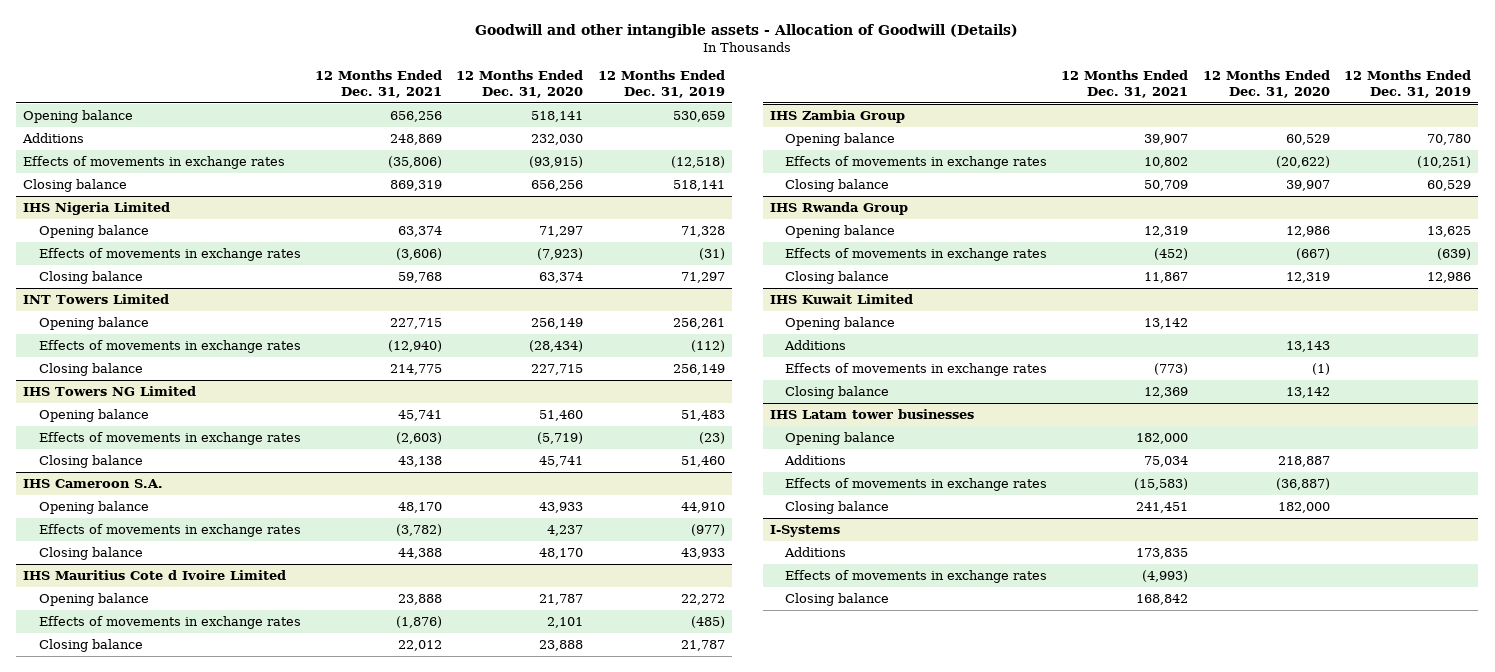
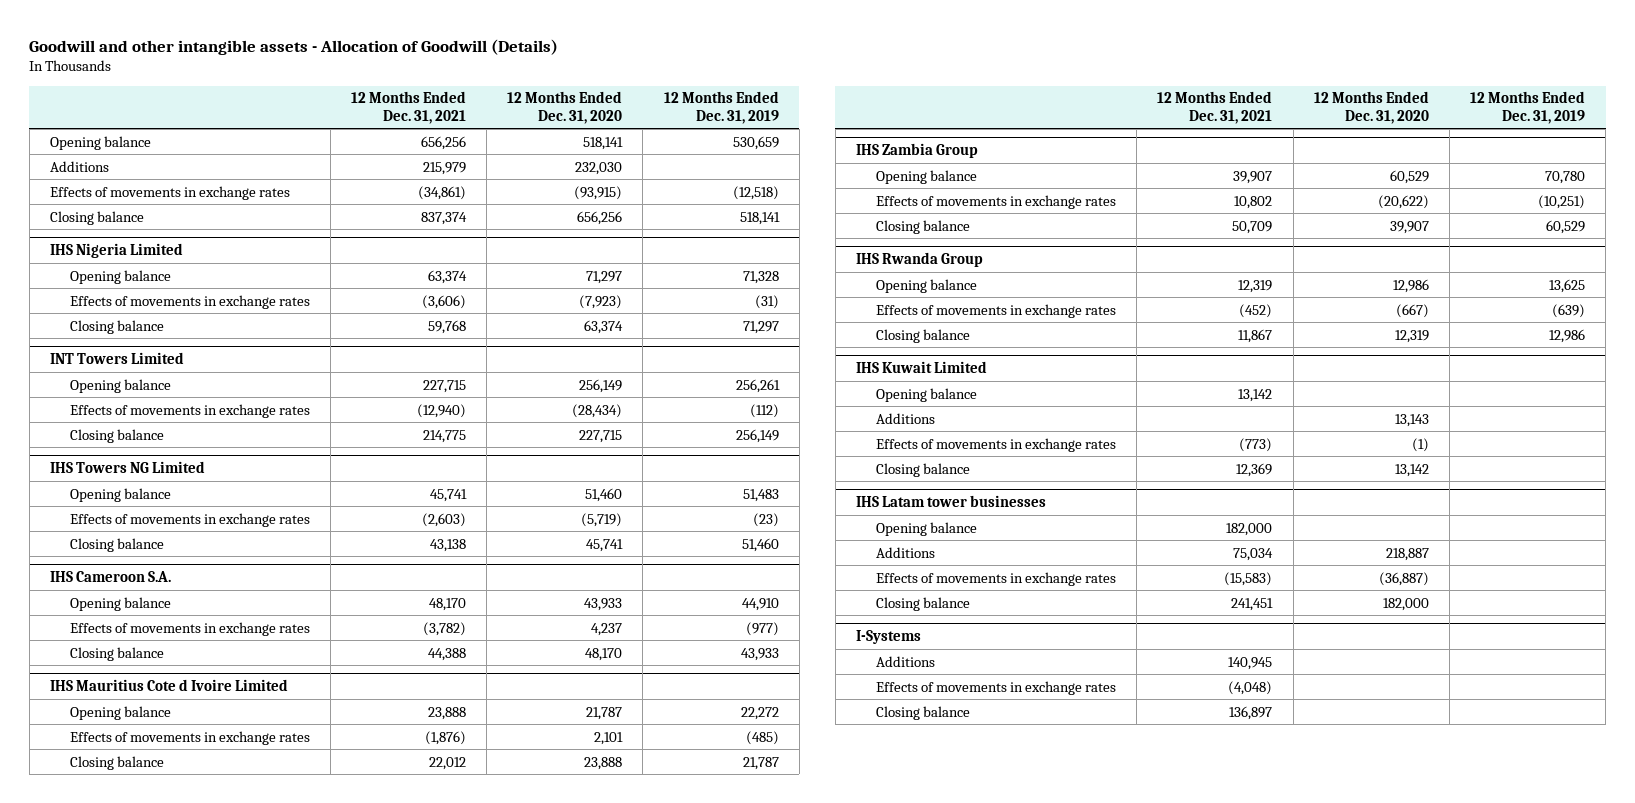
[390,133,443,145] 248,869 -> [423,161,467,175] 215,979
[388,155,443,168] (35,806) -> [418,185,467,200] (34,861)
[390,179,443,191] 869,319 -> [421,211,468,225] 837,374
[1136,547,1189,559] 173,835 -> [1228,656,1273,670] 140,945
[1142,569,1189,582] (4,993) -> [1228,680,1273,695] (4,048)
[1136,593,1189,605] 168,842 -> [1229,705,1273,720] 136,897

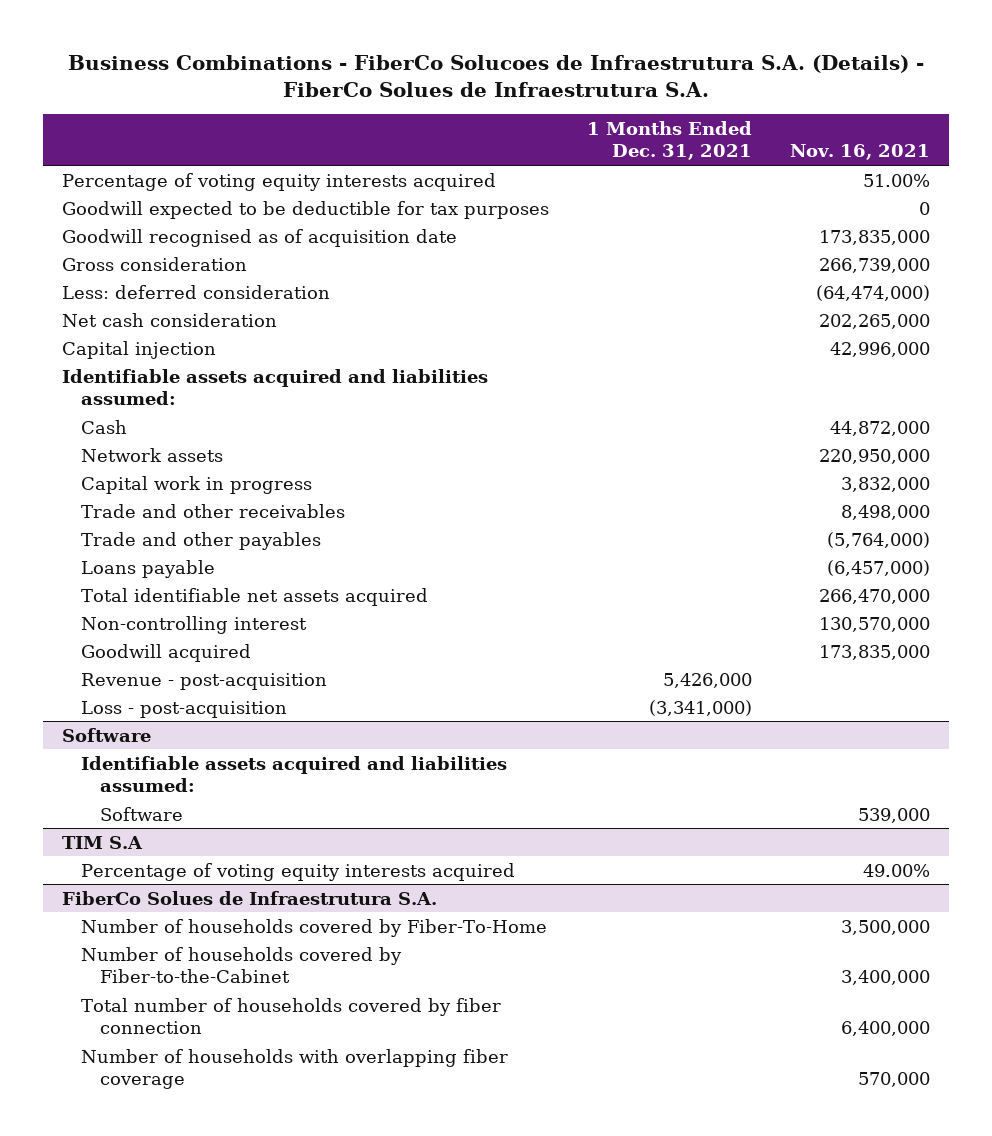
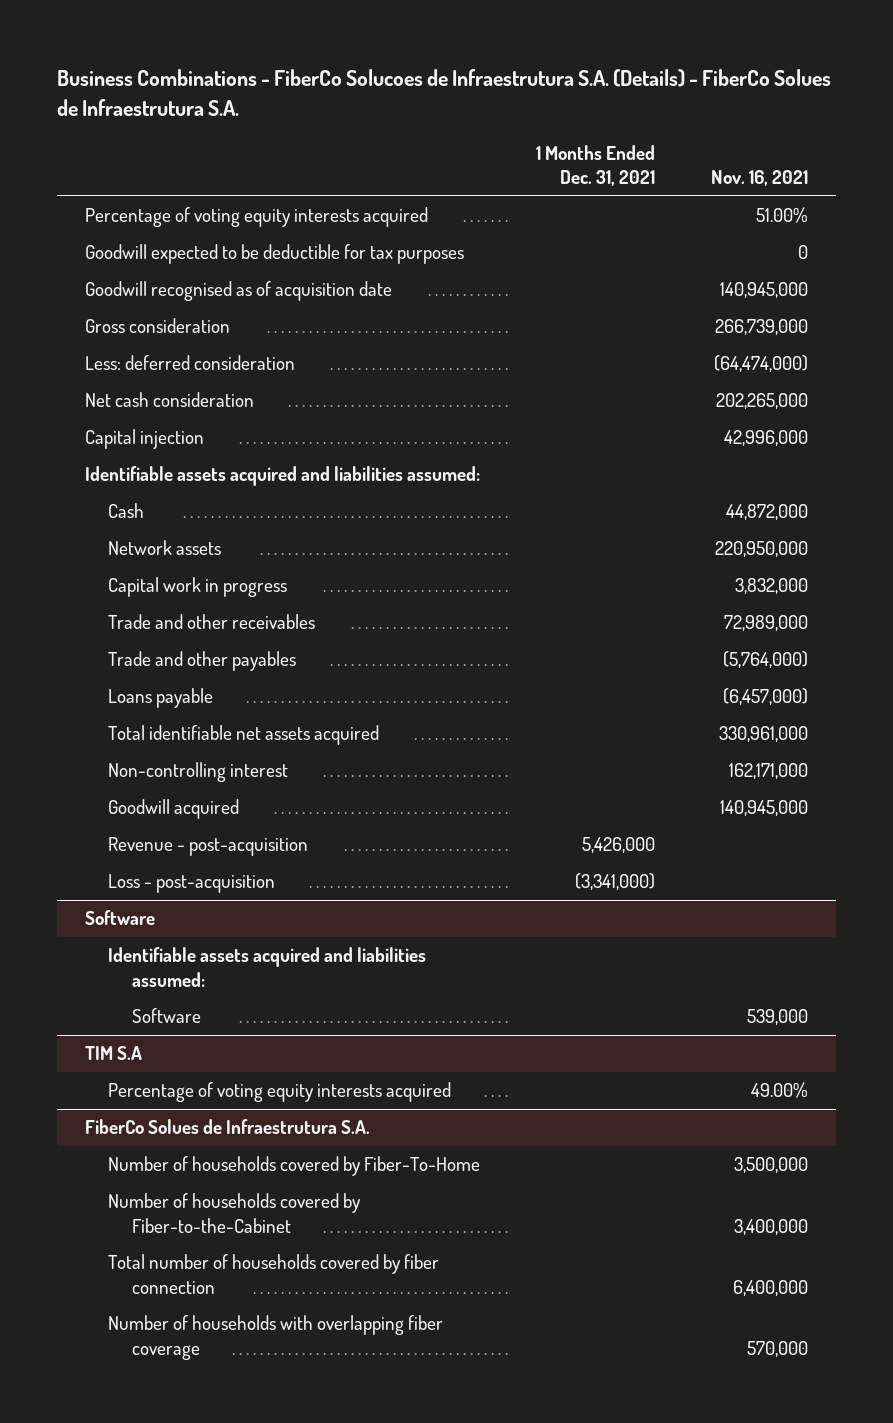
[818,229,930,245] 173,835,000 -> [719,282,808,299] 140,945,000
[840,504,930,520] 8,498,000 -> [723,615,808,632] 72,989,000
[818,588,930,604] 266,470,000 -> [718,726,808,743] 330,961,000
[818,616,930,632] 130,570,000 -> [728,763,808,780] 162,171,000
[818,644,930,660] 173,835,000 -> [719,800,808,817] 140,945,000

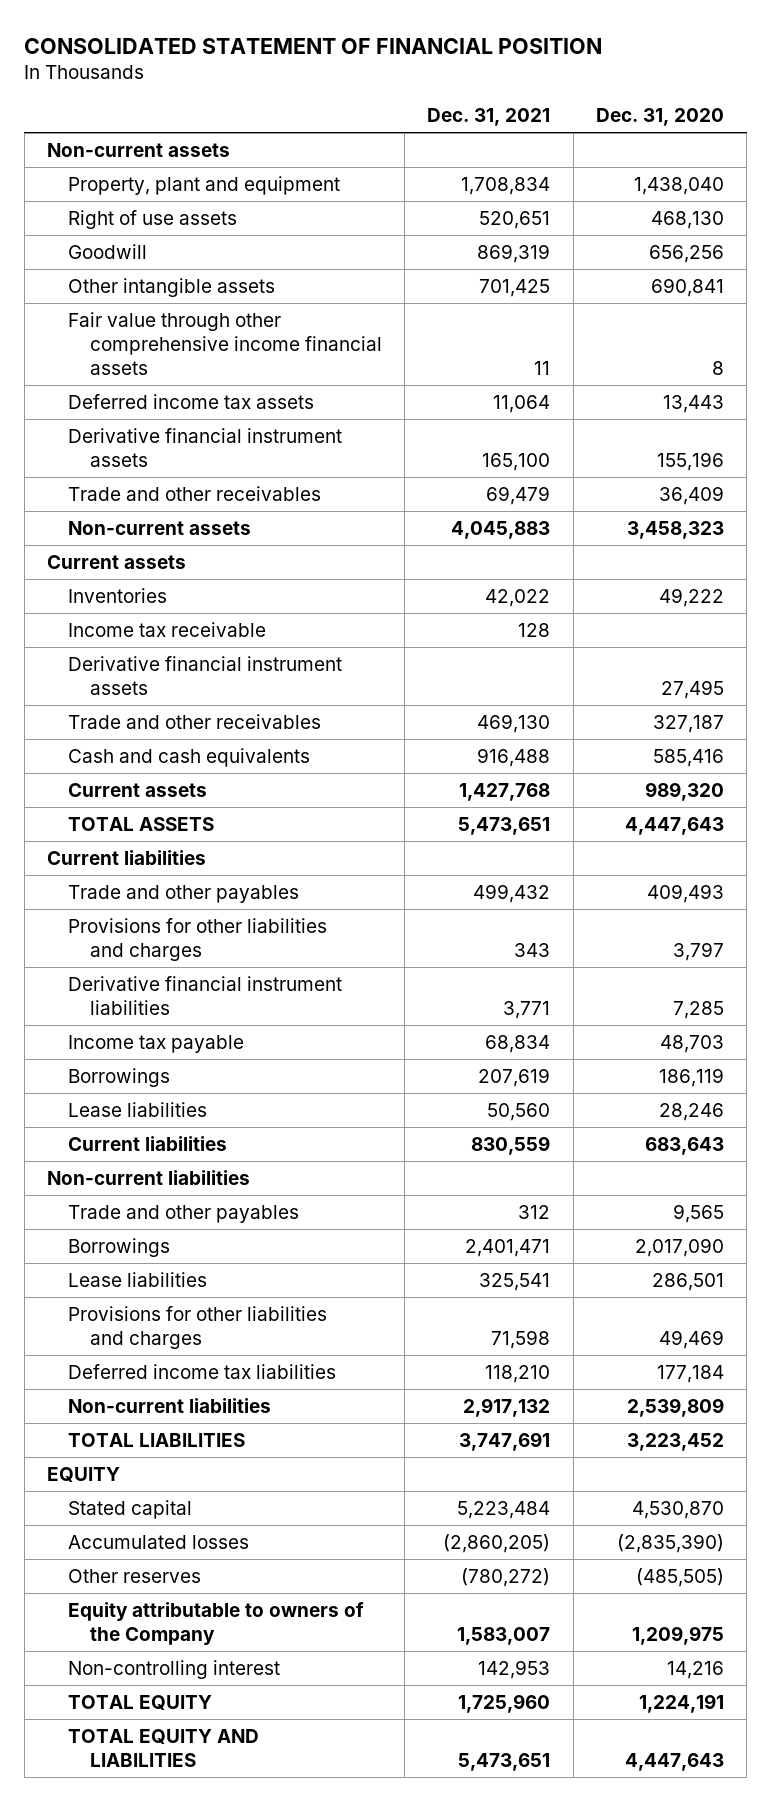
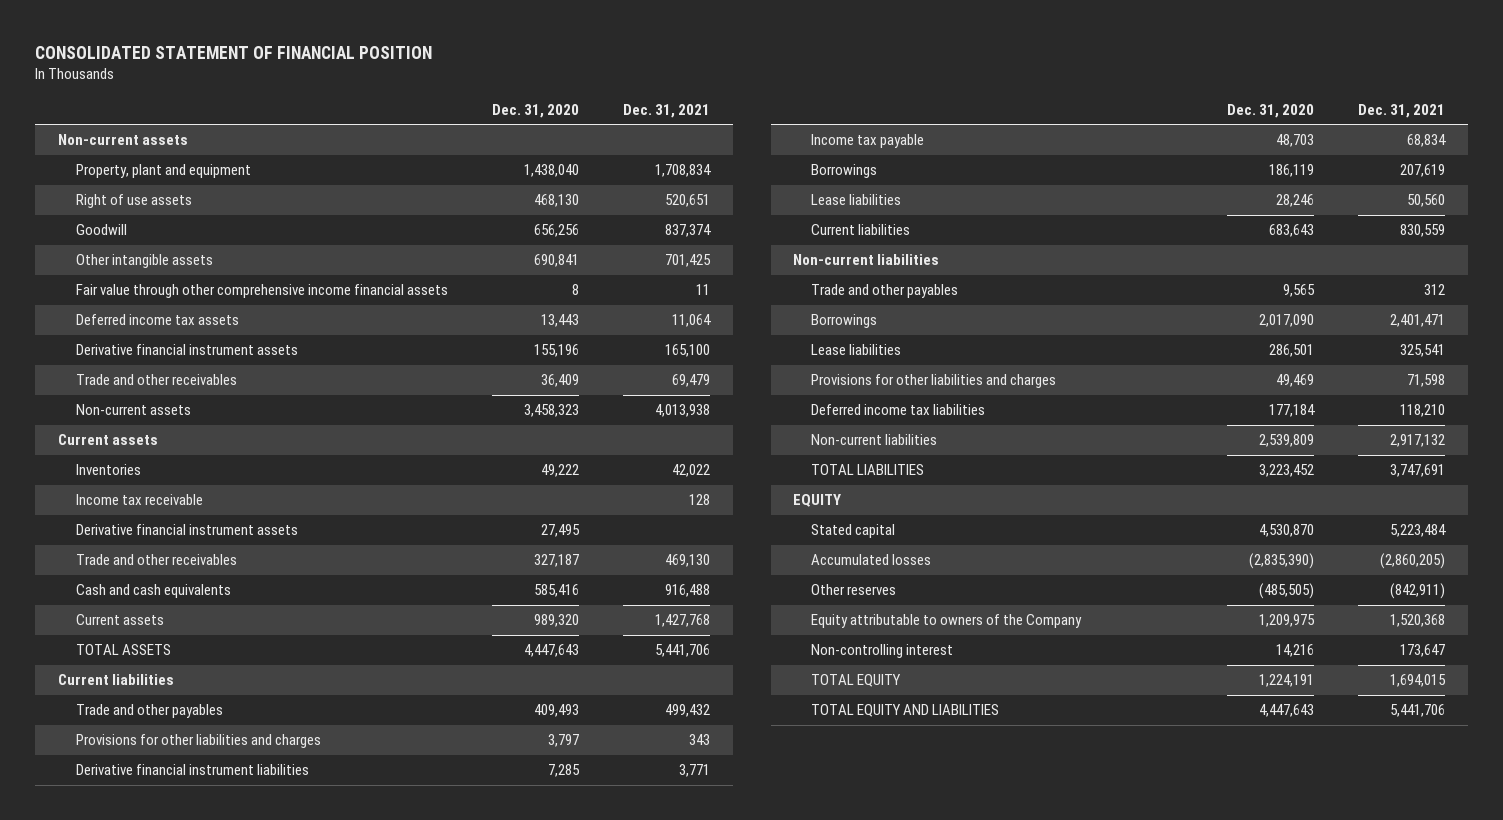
[477,243,551,263] 869,319 -> [665,224,712,238] 837,374
[451,520,551,539] 4,045,883 -> [655,404,711,418] 4,013,938
[458,816,551,835] 5,473,651 -> [655,644,711,658] 5,441,706
[461,1567,551,1587] (780,272) -> [1390,583,1446,600] (842,911)
[457,1626,551,1645] 1,583,007 -> [1390,614,1446,628] 1,520,368
[478,1659,551,1679] 142,953 -> [1400,644,1446,658] 173,647
[458,1693,551,1713] 1,725,960 -> [1390,674,1447,688] 1,694,015
[458,1752,551,1771] 5,473,651 -> [1390,704,1446,718] 5,441,706

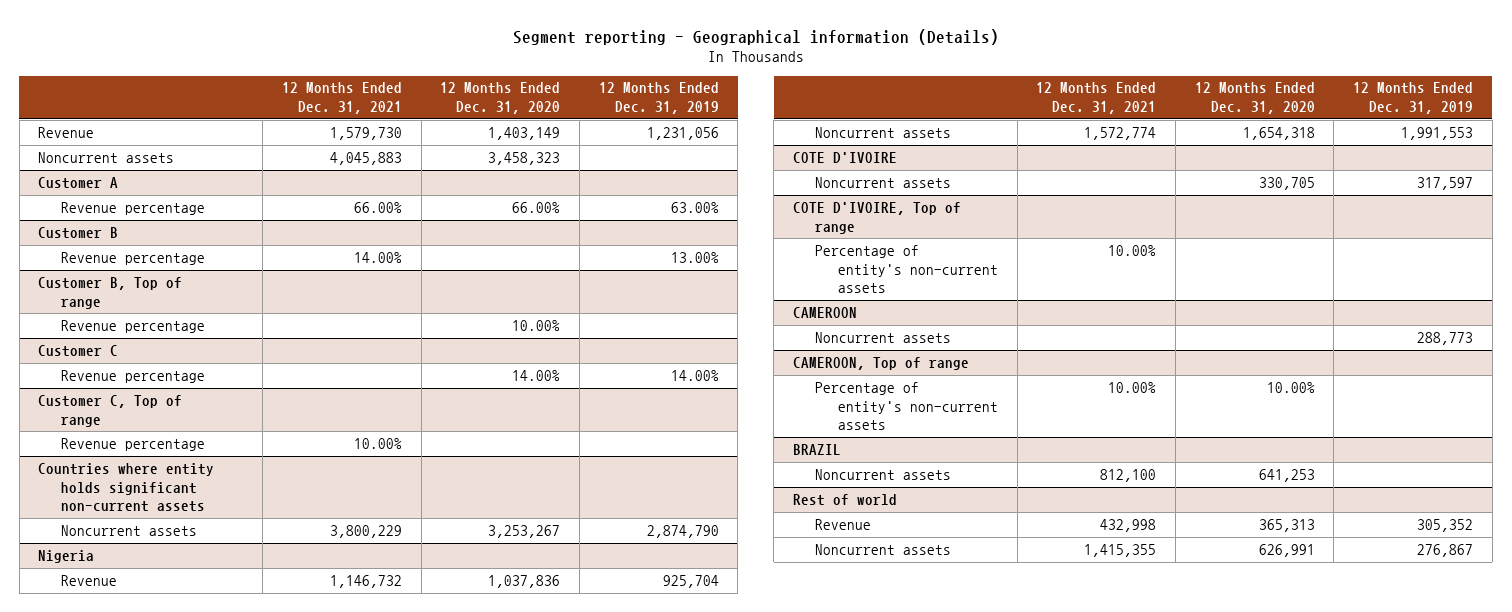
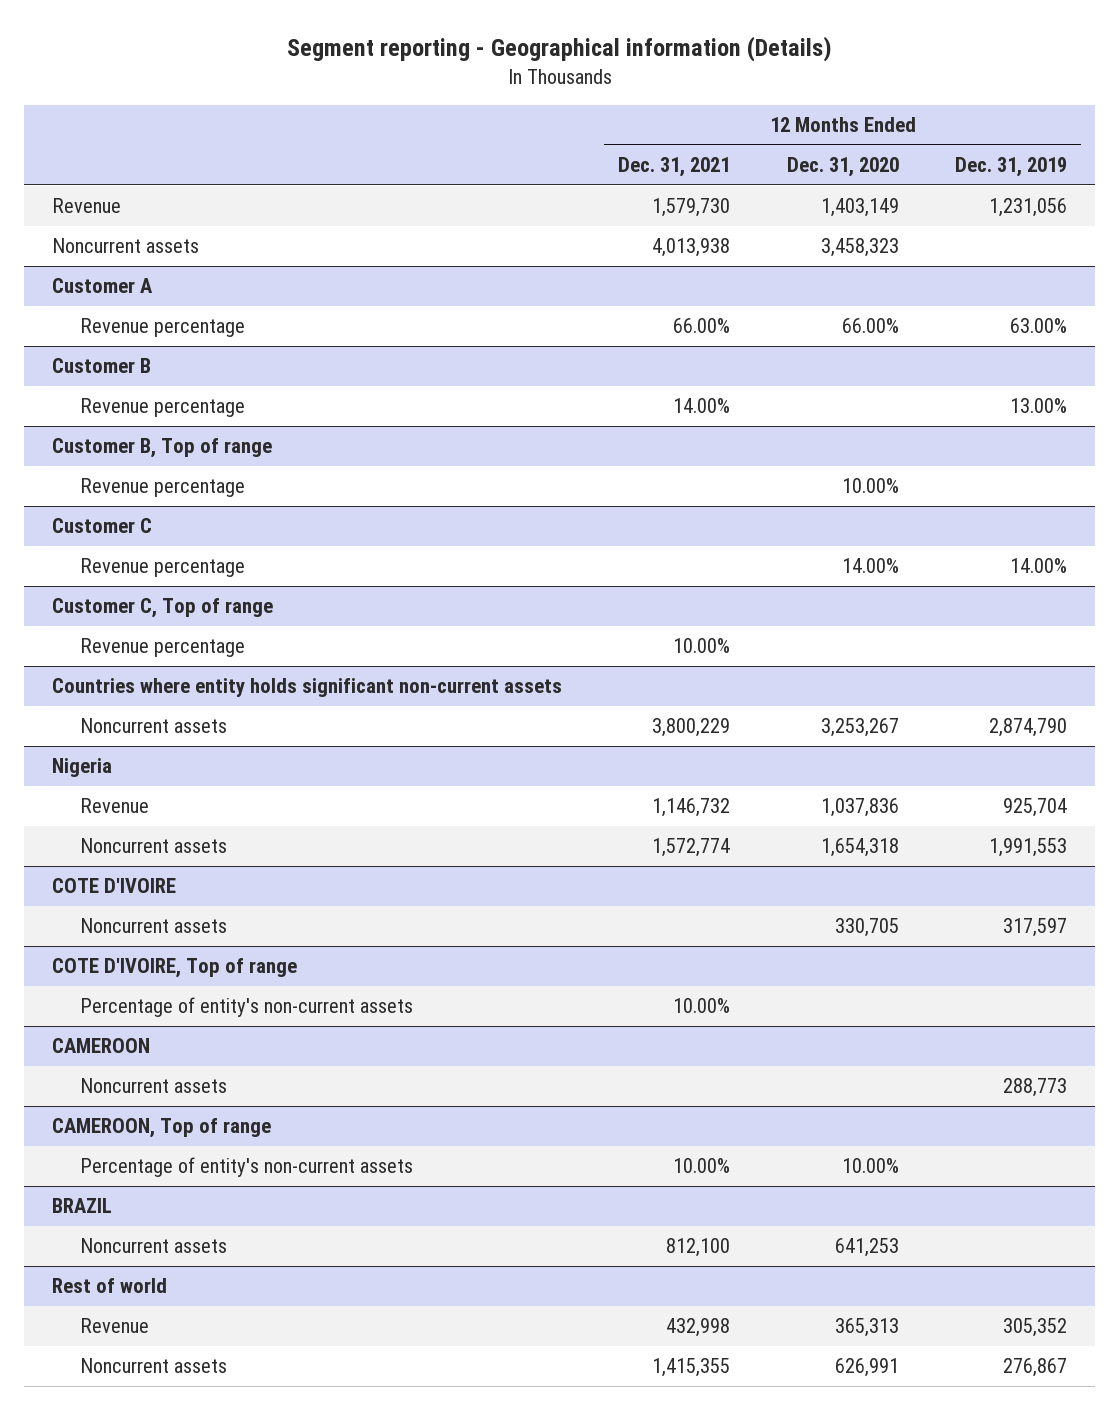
[329,151,402,165] 4,045,883 -> [652,238,731,258] 4,013,938

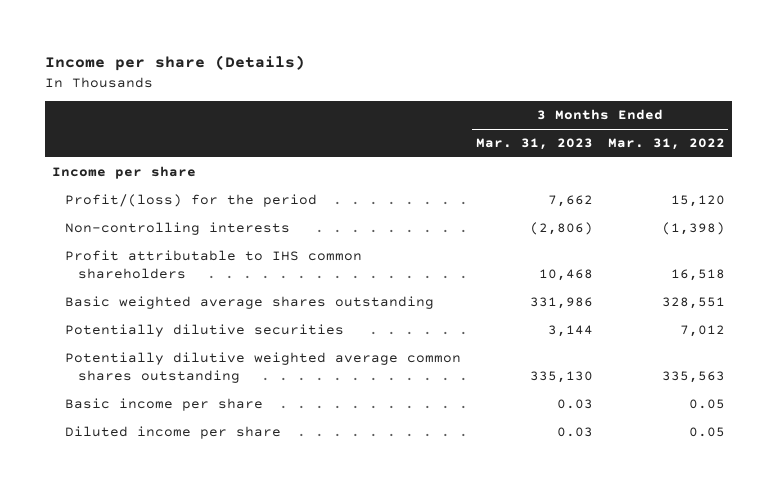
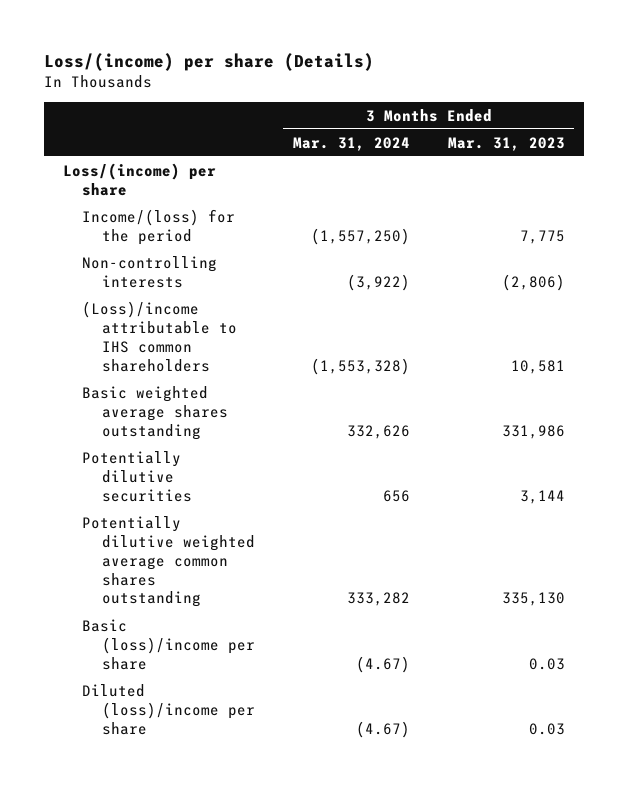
[44,55,305,72] Income per share (Details) -> [43,53,374,72] Loss/(income) per share (Details)
[607,138,725,151] Mar. 31, 2022 -> none
none -> [292,136,410,151] Mar. 31, 2024
[52,166,197,180] Income per share -> [62,162,216,196] Loss/(income) per share
[64,194,317,208] Profit/(loss) for the period -> [82,208,236,245] Income/(loss) for the period
[547,195,593,208] 7,662 -> [519,229,565,244] 7,775
[64,250,362,280] Profit attributable to IHS common shareholders -> [82,300,237,372] (Loss)/income attributable to IHS common shareholders
[538,269,593,282] 10,468 -> [510,359,565,374] 10,581
[64,398,263,412] Basic income per share -> [82,618,255,670] Basic (loss)/income per share
[64,426,281,440] Diluted income per share -> [82,683,255,735] Diluted (loss)/income per share

